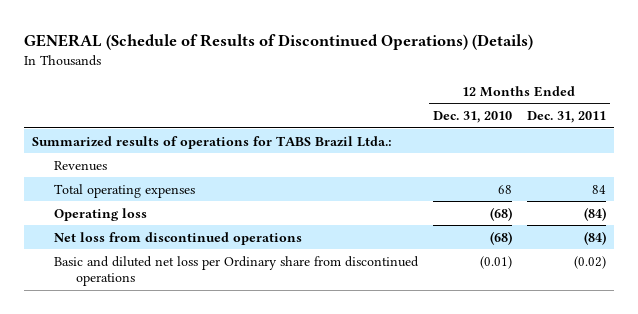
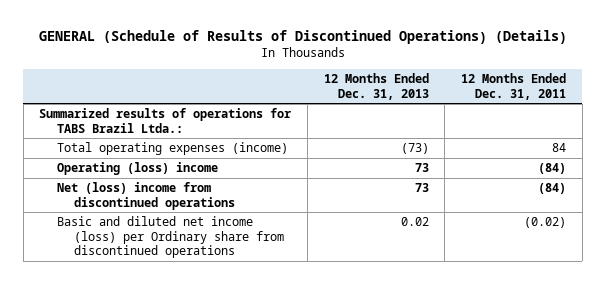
[432,111,512,124] Dec. 31, 2010 -> none
none -> [323,73,429,100] 12 Months Ended Dec. 31, 2013
[53,160,107,171] Revenues -> none
[53,183,195,198] Total operating expenses -> [56,142,288,156] Total operating expenses (income)
[53,207,147,221] Operating loss -> [56,162,218,176] Operating (loss) income
[53,231,302,245] Net loss from discontinued operations -> [56,182,236,210] Net (loss) income from discontinued operations
[53,255,419,287] Basic and diluted net loss per Ordinary share from discontinued operations -> [56,216,285,258] Basic and diluted net income (loss) per Ordinary share from discontinued operations

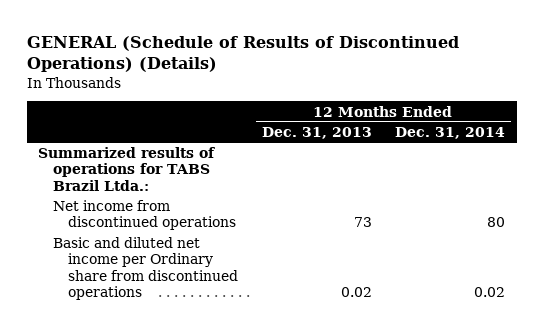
[461,73,567,100] 12 Months Ended Dec. 31, 2011 -> none
none -> [395,127,506,140] Dec. 31, 2014
[56,142,288,156] Total operating expenses (income) -> none
[56,162,218,176] Operating (loss) income -> none
[56,182,236,210] Net (loss) income from discontinued operations -> [53,200,237,231] Net income from discontinued operations
[56,216,285,258] Basic and diluted net income (loss) per Ordinary share from discontinued operations -> [53,237,239,300] Basic and diluted net income per Ordinary share from discontinued operations

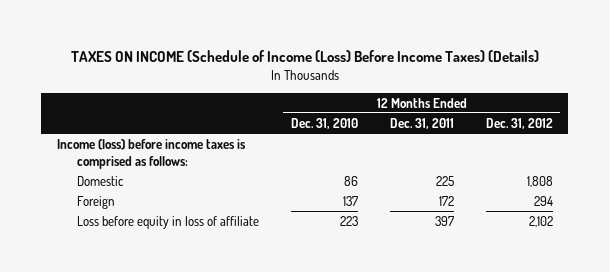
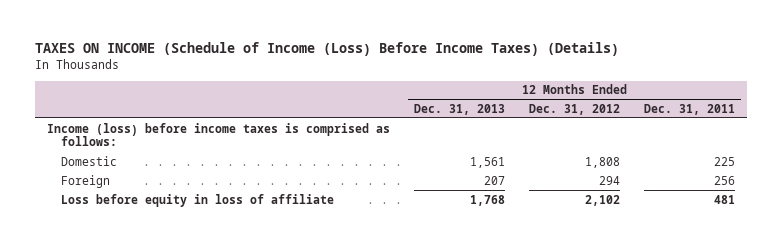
[290,117,358,129] Dec. 31, 2010 -> none
none -> [414,103,506,115] Dec. 31, 2013
[438,195,454,206] 172 -> [714,175,736,185] 256
[434,215,454,226] 397 -> [714,194,736,204] 481

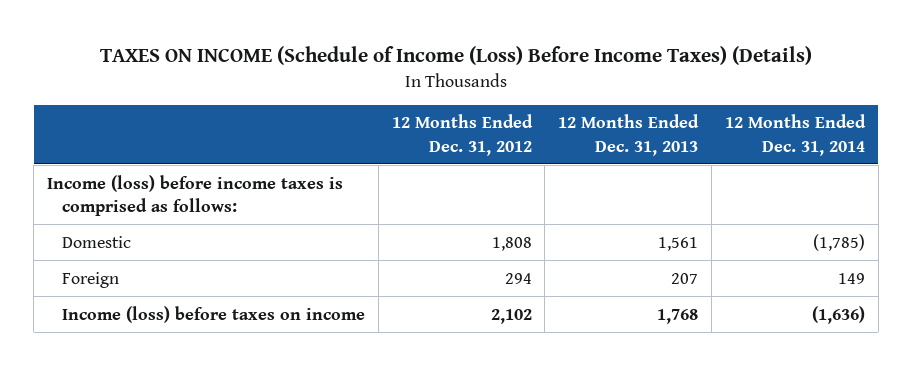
[644,103,736,115] Dec. 31, 2011 -> none
none -> [724,114,866,156] 12 Months Ended Dec. 31, 2014
[61,193,335,207] Loss before equity in loss of affiliate -> [61,305,365,323] Income (loss) before taxes on income

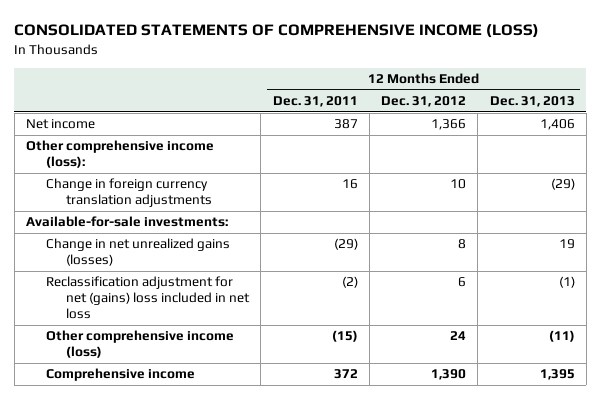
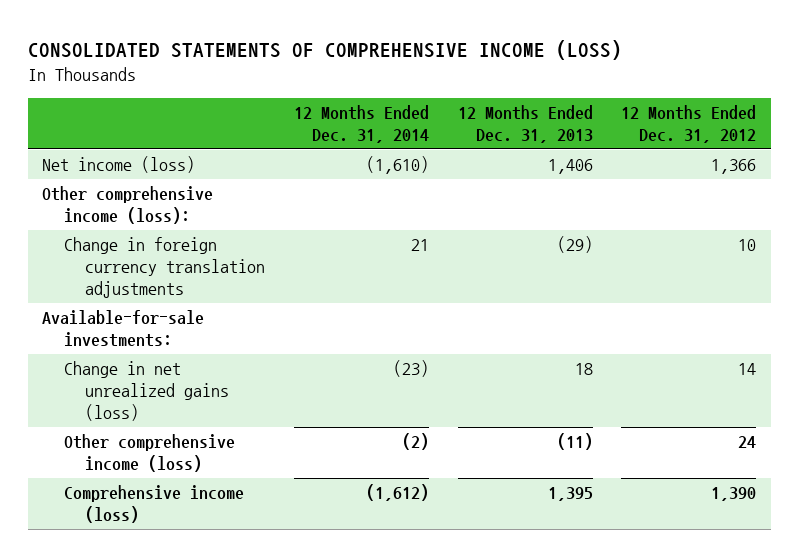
[272,96,358,108] Dec. 31, 2011 -> none
none -> [294,105,430,143] 12 Months Ended Dec. 31, 2014
[25,119,95,130] Net income -> [42,156,196,174] Net income (loss)
[46,276,251,320] Reclassification adjustment for net (gains) loss included in net loss -> none
[46,238,231,267] Change in net unrealized gains (losses) -> [63,361,230,421] Change in net unrealized gains (loss)
[458,239,467,250] 8 -> [738,363,757,376] 14
[558,239,575,250] 19 -> [574,363,593,376] 18
[46,368,196,382] Comprehensive income -> [63,485,244,524] Comprehensive income (loss)

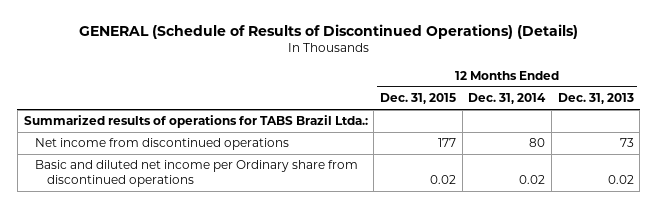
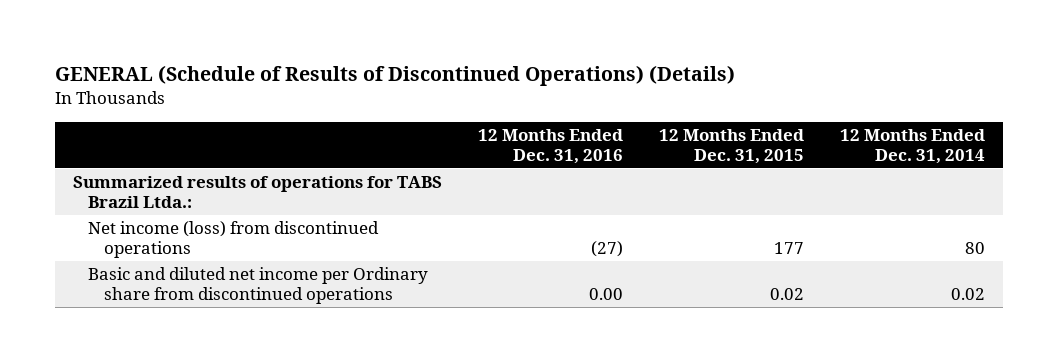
[557,92,634,104] Dec. 31, 2013 -> none
none -> [477,128,623,164] 12 Months Ended Dec. 31, 2016
[35,138,290,151] Net income from discontinued operations -> [88,221,380,259] Net income (loss) from discontinued operations

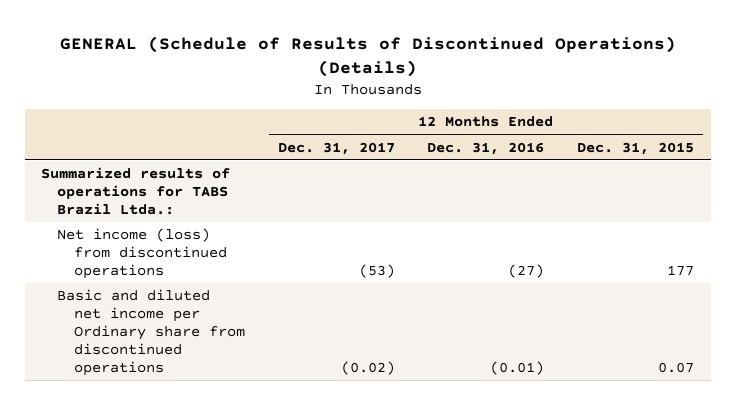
[839,128,985,164] 12 Months Ended Dec. 31, 2014 -> none
none -> [277,141,395,155] Dec. 31, 2017
[588,288,623,301] 0.00 -> [490,361,545,376] (0.01)
[769,288,804,301] 0.02 -> [658,362,695,374] 0.07

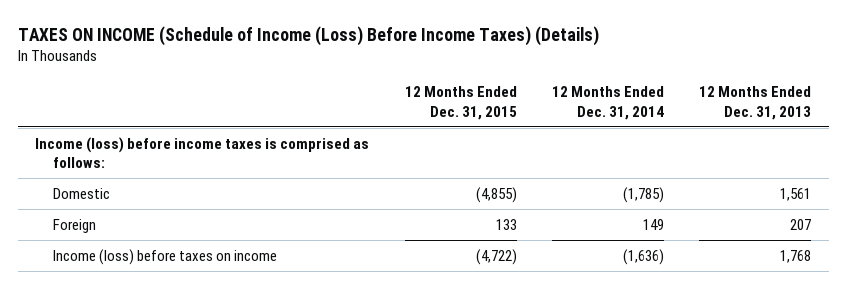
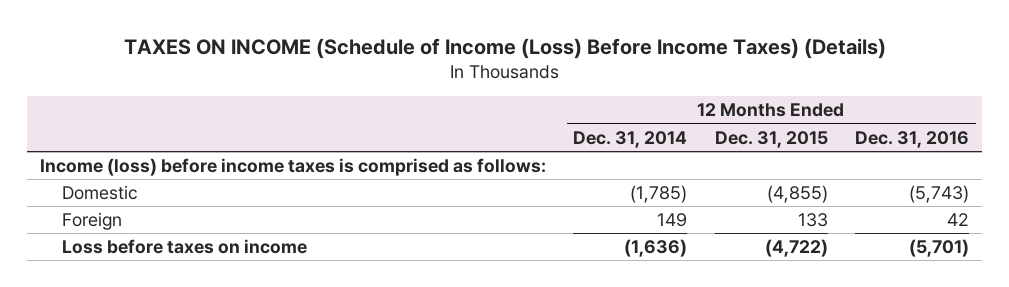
[699,86,812,120] 12 Months Ended Dec. 31, 2013 -> none
none -> [854,130,969,148] Dec. 31, 2016
[52,248,277,265] Income (loss) before taxes on income -> [62,239,308,255] Loss before taxes on income

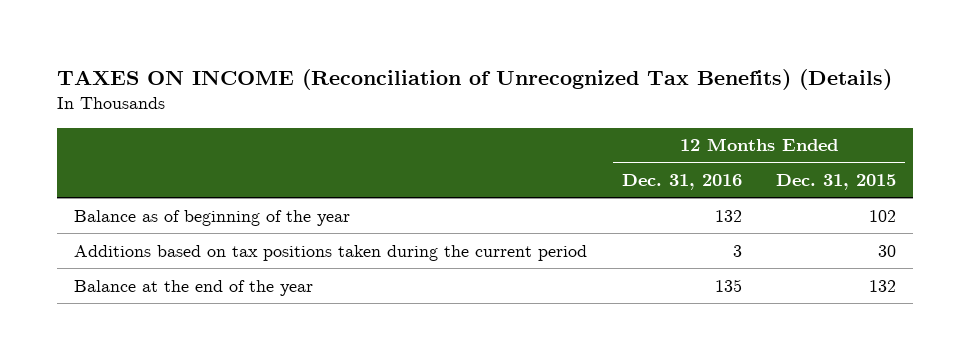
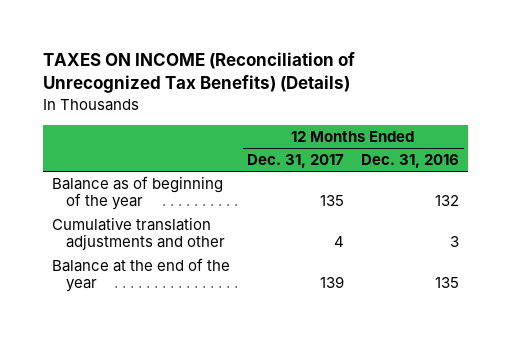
[776,174,897,191] Dec. 31, 2015 -> none
none -> [247,154,345,169] Dec. 31, 2017
[74,244,588,261] Additions based on tax positions taken during the current period -> [51,217,225,251] Cumulative translation adjustments and other

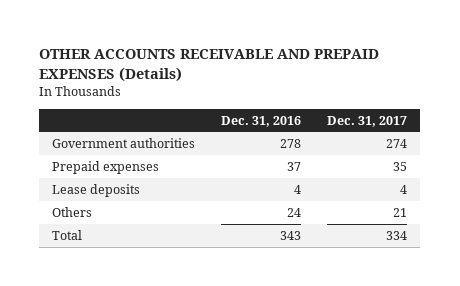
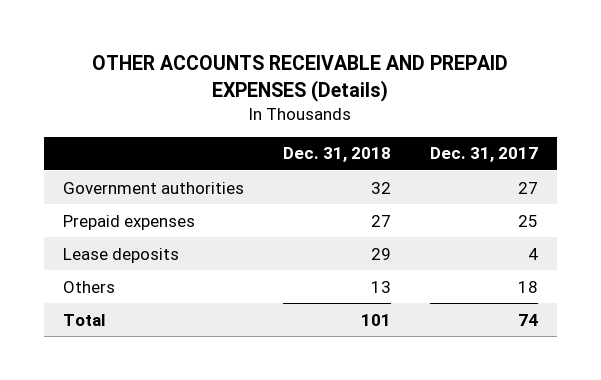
[221,115,302,127] Dec. 31, 2016 -> none
none -> [282,147,391,163] Dec. 31, 2018
[386,138,408,148] 274 -> [517,181,538,194] 27
[393,161,408,171] 35 -> [517,214,538,227] 25
[393,207,408,217] 21 -> [517,280,538,293] 18
[386,230,408,240] 334 -> [517,313,538,326] 74

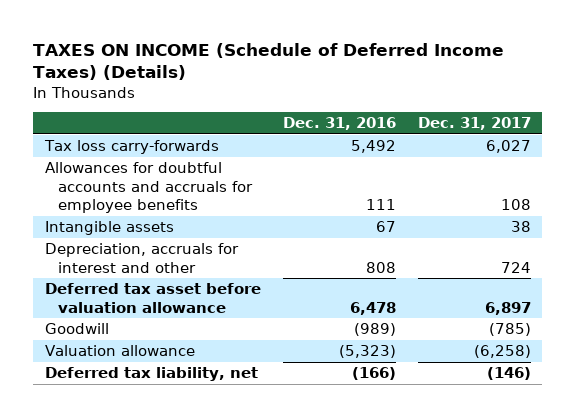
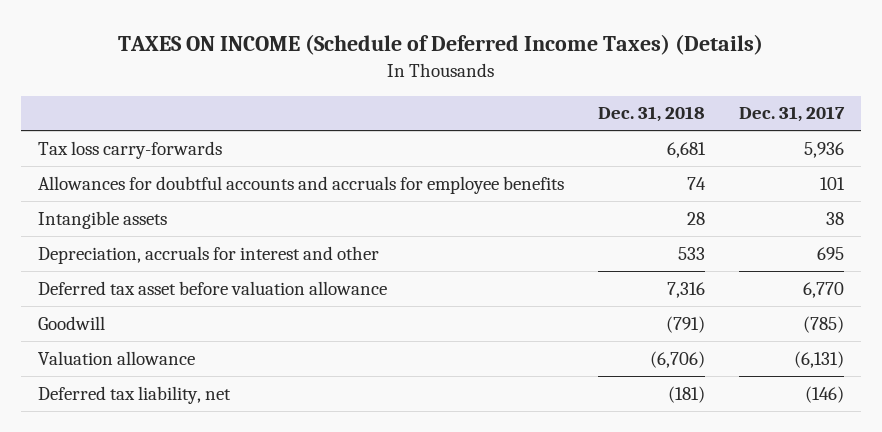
[282,117,396,131] Dec. 31, 2016 -> none
none -> [597,106,705,123] Dec. 31, 2018
[485,140,531,154] 6,027 -> [803,141,844,158] 5,936
[500,199,531,211] 108 -> [819,176,845,190] 101
[500,261,531,273] 724 -> [816,246,844,260] 695
[484,301,531,315] 6,897 -> [802,281,844,298] 6,770
[473,345,531,359] (6,258) -> [793,350,844,368] (6,131)

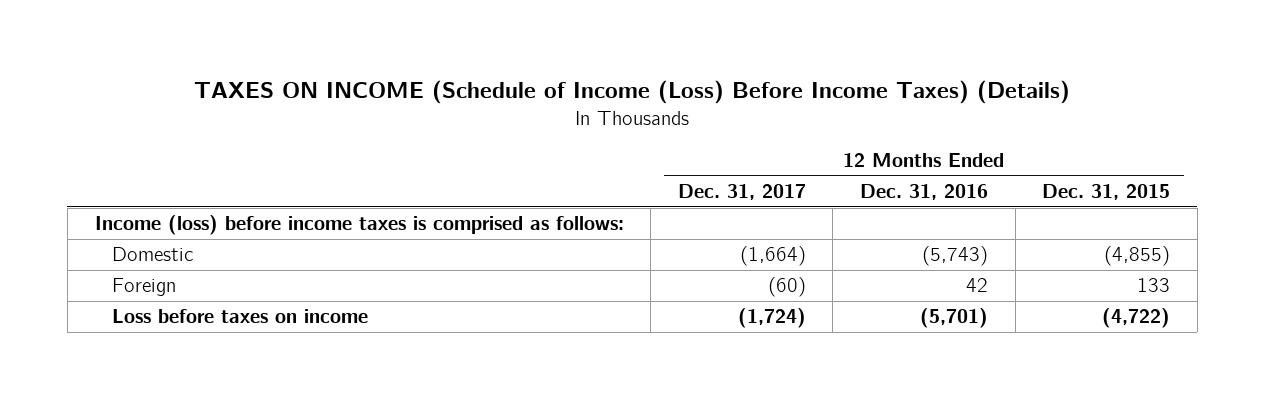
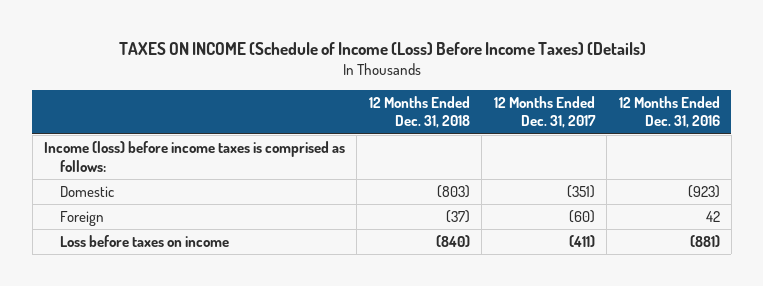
[1042,184,1171,201] Dec. 31, 2015 -> none
none -> [368,95,470,129] 12 Months Ended Dec. 31, 2018
[739,246,806,267] (1,664) -> [566,185,595,199] (351)
[922,246,989,267] (5,743) -> [687,185,720,199] (923)
[737,308,806,329] (1,724) -> [568,235,595,248] (411)
[920,308,989,329] (5,701) -> [689,235,720,248] (881)

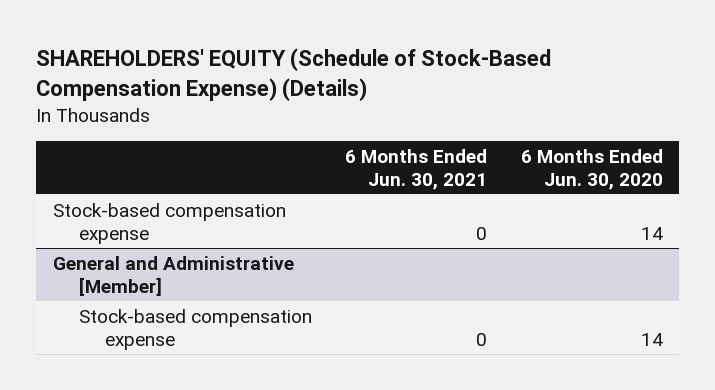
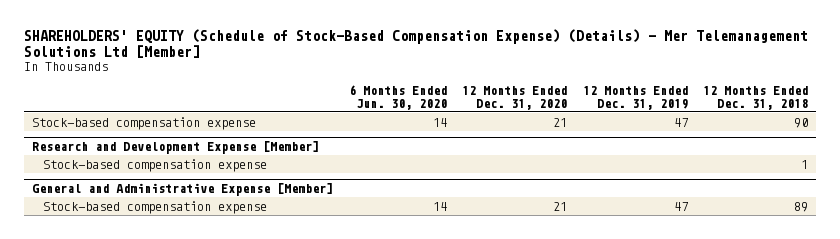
[36,47,552,101] SHAREHOLDERS' EQUITY (Schedule of Stock-Based Compensation Expense) (Details) -> [24,28,809,58] SHAREHOLDERS' EQUITY (Schedule of Stock-Based Compensation Expense) (Details) - Mer Telemanagement Solutions Ltd [Member]
[345,148,488,190] 6 Months Ended Jun. 30, 2021 -> none
none -> [462,86,568,110] 12 Months Ended Dec. 31, 2020
none -> [582,86,688,110] 12 Months Ended Dec. 31, 2019
none -> [703,86,809,110] 12 Months Ended Dec. 31, 2018
none -> [32,141,320,155] Research and Development Expense [Member]
none -> [43,158,268,172] Stock-based compensation expense
[52,256,294,296] General and Administrative [Member] -> [32,183,334,197] General and Administrative Expense [Member]

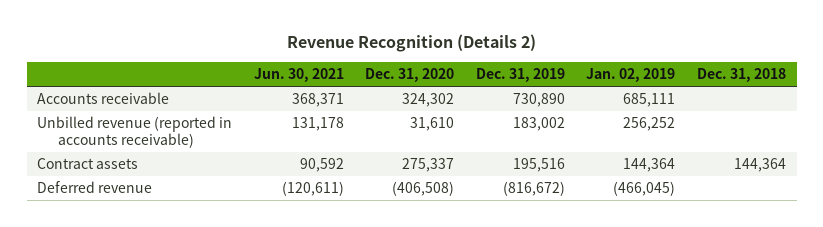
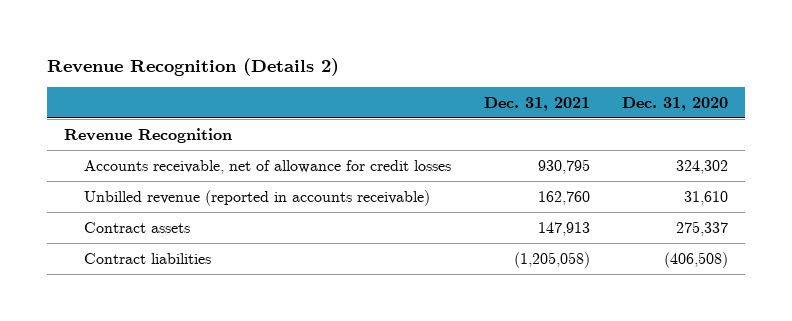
[253,68,344,83] Jun. 30, 2021 -> none
[475,68,565,83] Dec. 31, 2019 -> none
[586,68,676,83] Jan. 02, 2019 -> none
[696,68,786,83] Dec. 31, 2018 -> none
none -> [483,97,590,112] Dec. 31, 2021
none -> [63,127,232,143] Revenue Recognition
[37,92,170,105] Accounts receivable -> [83,159,451,174] Accounts receivable, net of allowance for credit losses
[37,181,153,194] Deferred revenue -> [83,252,211,264] Contract liabilities

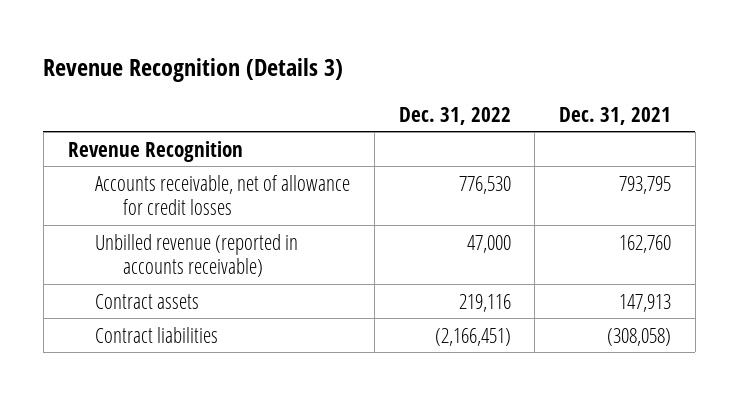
[47,57,340,76] Revenue Recognition (Details 2) -> [43,58,344,83] Revenue Recognition (Details 3)
[622,97,729,112] Dec. 31, 2020 -> none
none -> [398,106,511,125] Dec. 31, 2022
[537,158,590,174] 930,795 -> [619,175,672,194] 793,795
[513,251,590,268] (1,205,058) -> [607,327,672,346] (308,058)

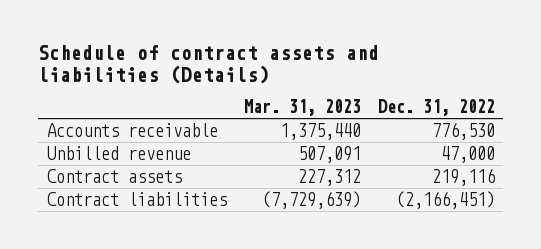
[43,58,344,83] Revenue Recognition (Details 3) -> [38,44,380,84] Schedule of contract assets and liabilities (Details)
[559,106,672,125] Dec. 31, 2021 -> none
none -> [243,99,361,117] Mar. 31, 2023
[67,140,243,162] Revenue Recognition -> none
[95,174,351,216] Accounts receivable, net of allowance for credit losses -> [46,122,218,137] Accounts receivable
[95,233,299,278] Unbilled revenue (reported in accounts receivable) -> [46,145,191,160] Unbilled revenue

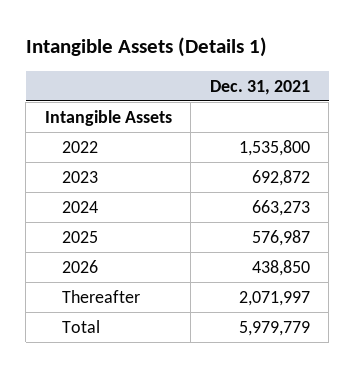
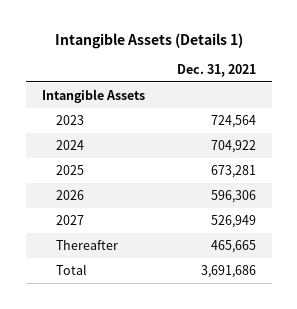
[61,140,98,153] 2022 -> none
[251,169,310,186] 692,872 -> [210,114,256,128] 724,564
[251,199,310,216] 663,273 -> [210,139,256,153] 704,922
[251,229,310,246] 576,987 -> [210,164,256,178] 673,281
[251,259,310,276] 438,850 -> [210,189,256,203] 596,306
none -> [56,214,85,225] 2027
[238,290,310,306] 2,071,997 -> [210,239,256,253] 465,665
[238,320,310,336] 5,979,779 -> [200,264,256,278] 3,691,686

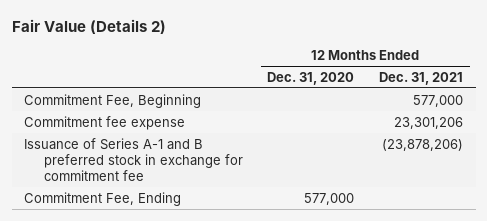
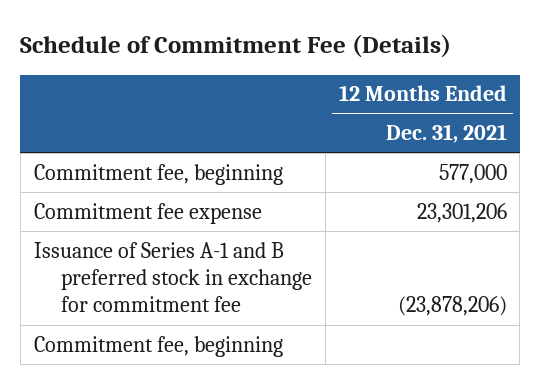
[11,18,166,34] Fair Value (Details 2) -> [20,34,452,59] Schedule of Commitment Fee (Details)
[267,71,355,85] Dec. 31, 2020 -> none
[24,93,202,108] Commitment Fee, Beginning -> [33,163,283,185] Commitment fee, beginning
[24,191,182,206] Commitment Fee, Ending -> [33,335,283,357] Commitment fee, beginning

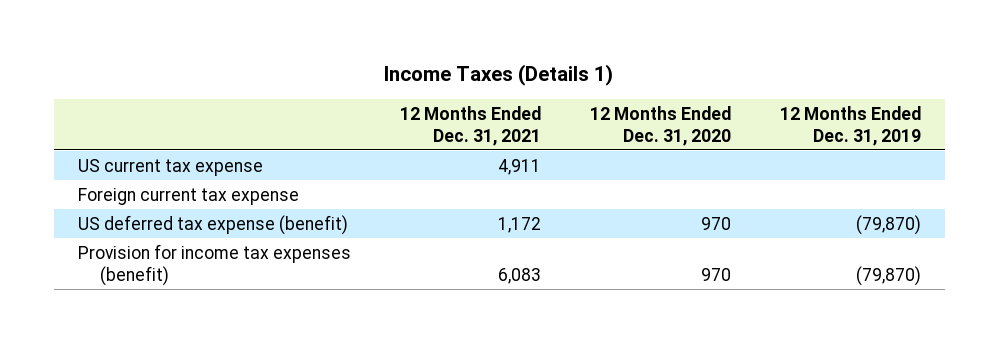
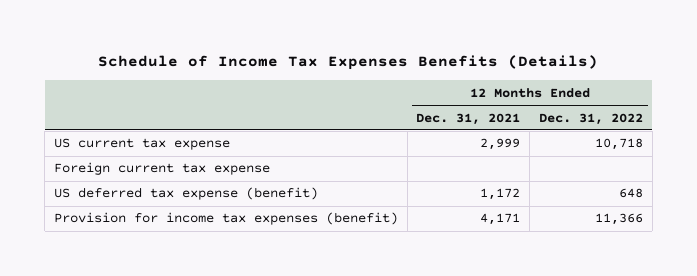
[384,64,614,87] Income Taxes (Details 1) -> [98,55,599,71] Schedule of Income Tax Expenses Benefits (Details)
[589,105,731,146] 12 Months Ended Dec. 31, 2020 -> none
[779,105,921,146] 12 Months Ended Dec. 31, 2019 -> none
none -> [538,112,643,125] Dec. 31, 2022
[498,158,542,175] 4,911 -> [480,138,521,151] 2,999
[498,267,542,284] 6,083 -> [480,213,521,226] 4,171

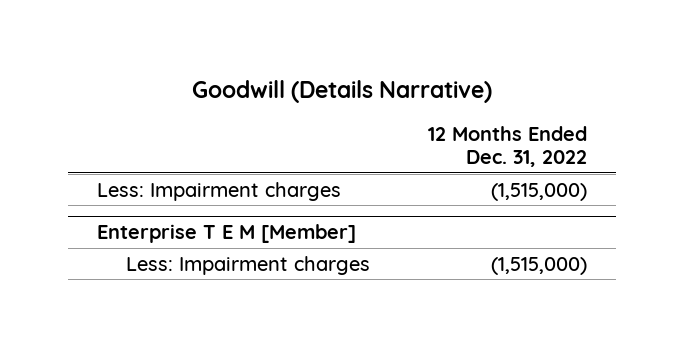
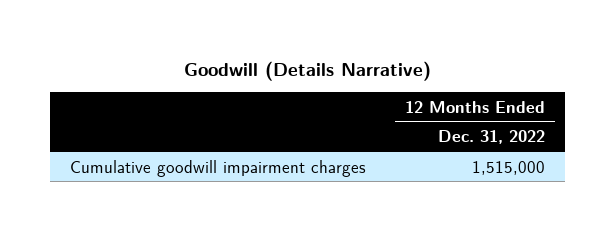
[96,224,356,244] Enterprise T E M [Member] -> none
[125,255,370,275] Less: Impairment charges -> none
[96,181,341,201] Less: Impairment charges -> [69,159,366,177] Cumulative goodwill impairment charges
[491,182,588,201] (1,515,000) -> [472,160,546,175] 1,515,000

